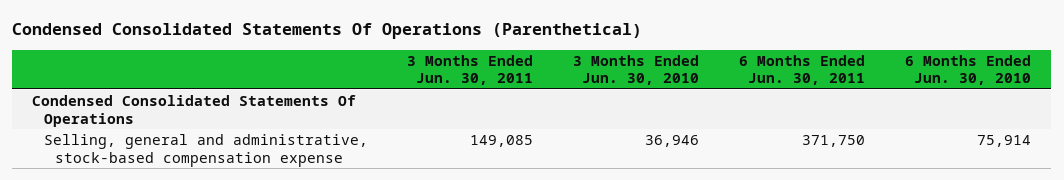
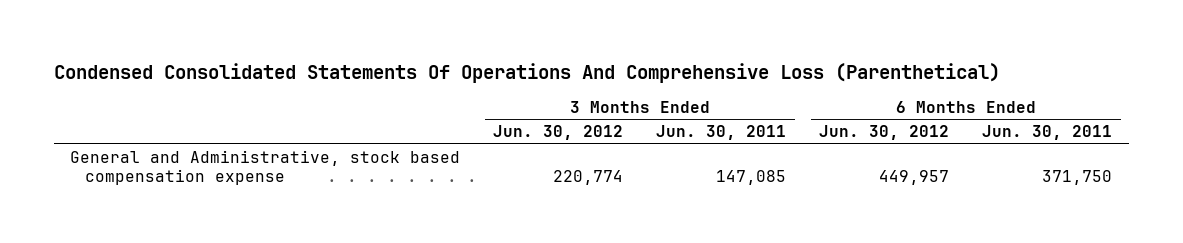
[12,22,643,39] Condensed Consolidated Statements Of Operations (Parenthetical) -> [53,63,1000,84] Condensed Consolidated Statements Of Operations And Comprehensive Loss (Parenthetical)
[573,54,700,86] 3 Months Ended Jun. 30, 2010 -> none
[905,54,1032,86] 6 Months Ended Jun. 30, 2010 -> none
none -> [493,125,624,141] Jun. 30, 2012
none -> [819,125,950,141] Jun. 30, 2012
[32,95,357,127] Condensed Consolidated Statements Of Operations -> none
[43,134,368,167] Selling, general and administrative, stock-based compensation expense -> [70,150,461,186] General and Administrative, stock based compensation expense
[470,135,534,148] 149,085 -> [716,170,787,186] 147,085

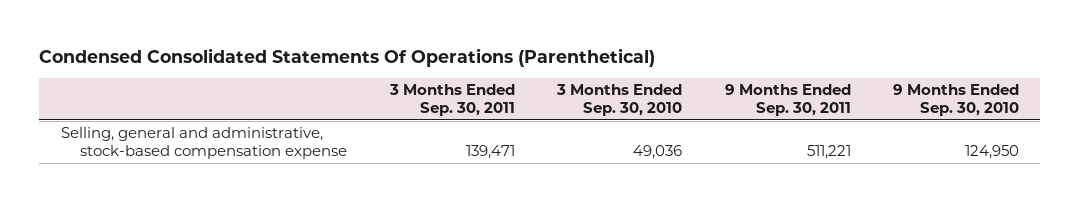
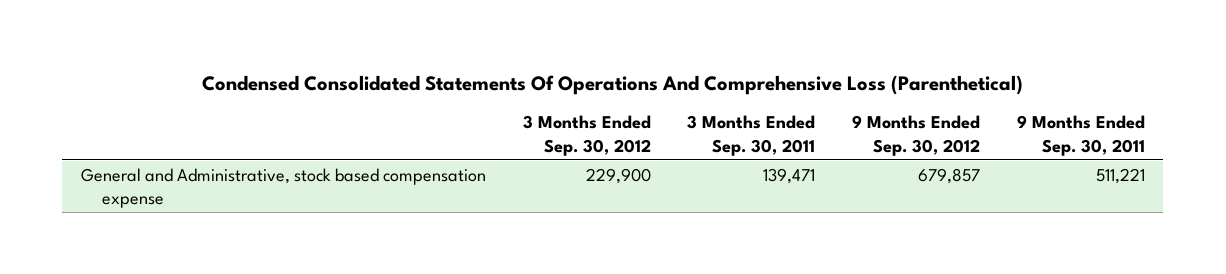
[39,47,656,67] Condensed Consolidated Statements Of Operations (Parenthetical) -> [201,75,1023,96] Condensed Consolidated Statements Of Operations And Comprehensive Loss (Parenthetical)
[556,83,683,117] 3 Months Ended Sep. 30, 2010 -> none
[893,83,1020,117] 9 Months Ended Sep. 30, 2010 -> none
none -> [522,115,651,156] 3 Months Ended Sep. 30, 2012
none -> [852,115,981,156] 9 Months Ended Sep. 30, 2012
[60,126,348,160] Selling, general and administrative, stock-based compensation expense -> [80,167,486,209] General and Administrative, stock based compensation expense

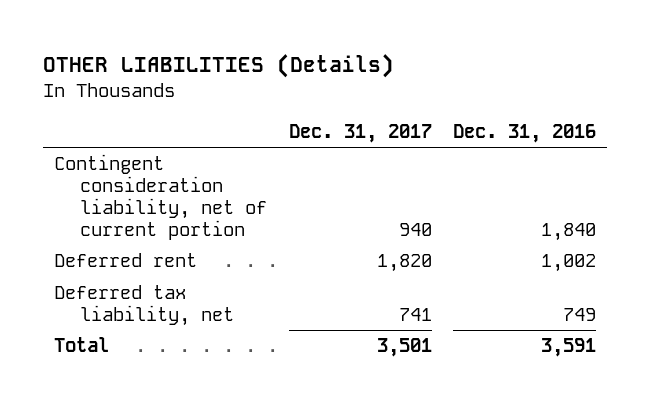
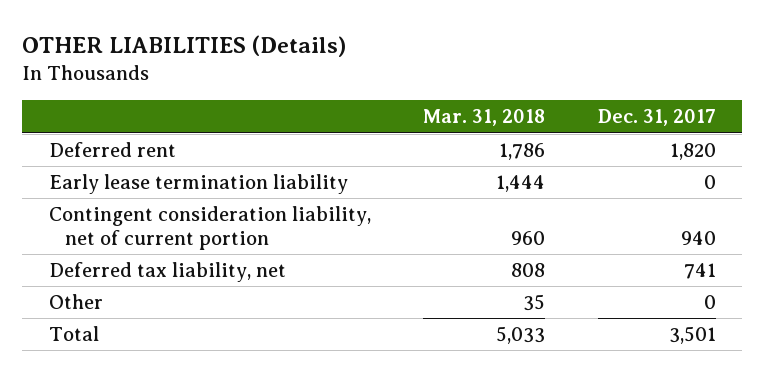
[452,123,596,143] Dec. 31, 2016 -> none
none -> [423,109,546,127] Mar. 31, 2018
none -> [48,174,348,195] Early lease termination liability
[54,154,268,240] Contingent consideration liability, net of current portion -> [48,206,371,250] Contingent consideration liability, net of current portion
none -> [48,294,103,310] Other

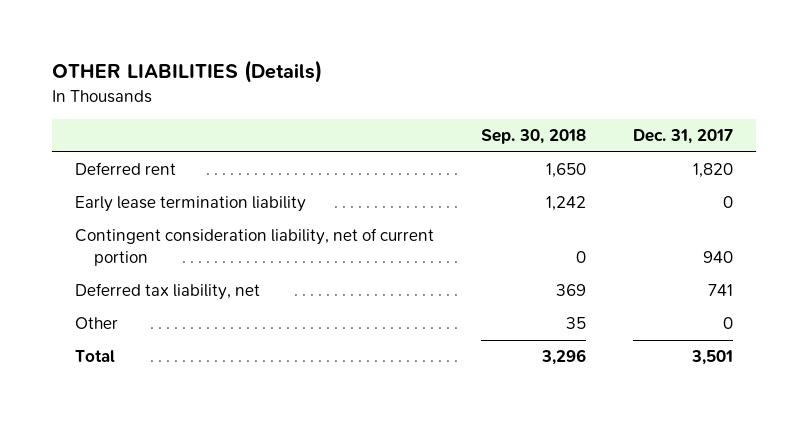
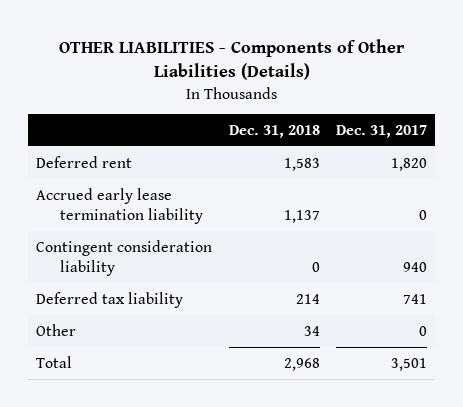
[51,60,322,84] OTHER LIABILITIES (Details) -> [58,38,405,81] OTHER LIABILITIES - Components of Other Liabilities (Details)
[480,129,586,145] Sep. 30, 2018 -> none
none -> [228,125,320,139] Dec. 31, 2018
[75,196,307,213] Early lease termination liability -> [36,187,204,225] Accrued early lease termination liability
[75,228,435,267] Contingent consideration liability, net of current portion -> [36,239,213,277] Contingent consideration liability
[75,283,261,301] Deferred tax liability, net -> [36,291,184,308] Deferred tax liability

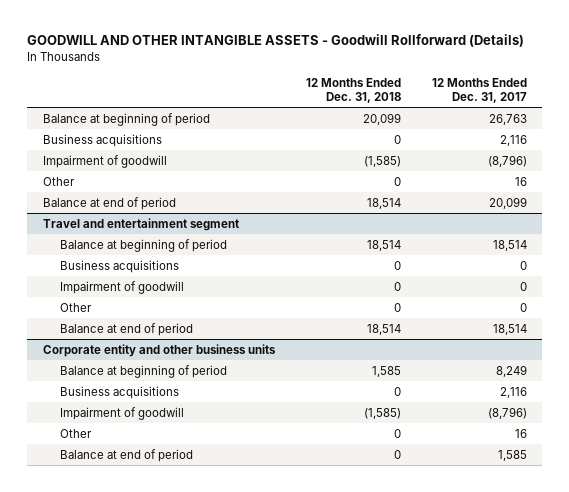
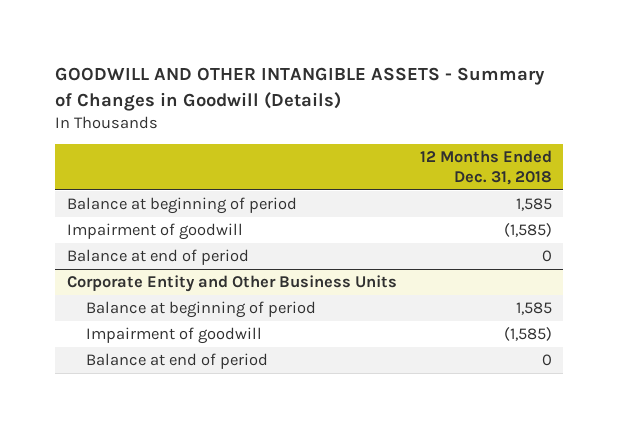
[27,34,525,48] GOODWILL AND OTHER INTANGIBLE ASSETS - Goodwill Rollforward (Details) -> [55,67,546,111] GOODWILL AND OTHER INTANGIBLE ASSETS - Summary of Changes in Goodwill (Details)
[431,77,527,104] 12 Months Ended Dec. 31, 2017 -> none
[42,133,162,147] Business acquisitions -> none
[362,112,401,125] 20,099 -> [515,198,552,212] 1,585
[42,176,75,186] Other -> none
[42,217,239,231] Travel and entertainment segment -> none
[60,238,228,252] Balance at beginning of period -> none
[60,259,180,273] Business acquisitions -> none
[60,280,185,294] Impairment of goodwill -> none
[60,302,93,312] Other -> none
[60,322,194,336] Balance at end of period -> none
[366,197,401,209] 18,514 -> [541,250,552,263] 0
[42,343,276,357] Corporate entity and other business units -> [66,275,397,293] Corporate Entity and Other Business Units
[60,385,180,399] Business acquisitions -> none
[60,428,93,438] Other -> none

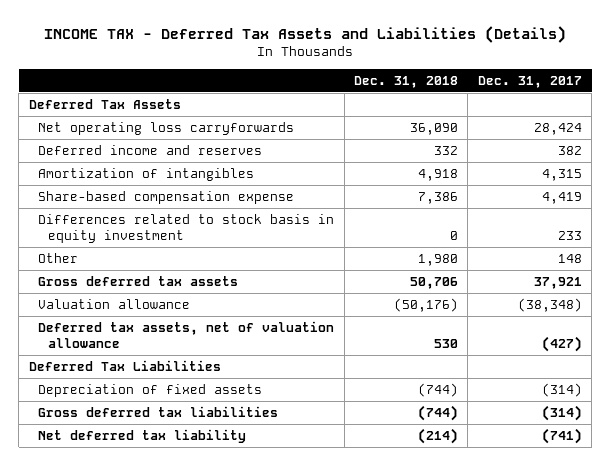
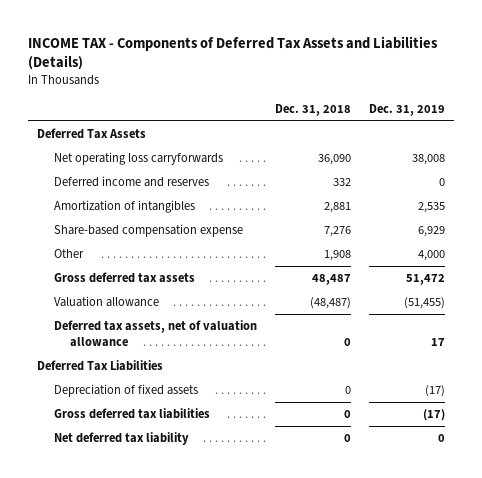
[44,25,567,43] INCOME TAX - Deferred Tax Assets and Liabilities (Details) -> [27,35,438,71] INCOME TAX - Components of Deferred Tax Assets and Liabilities (Details)
[477,76,582,89] Dec. 31, 2017 -> none
none -> [369,104,446,117] Dec. 31, 2019
[38,213,335,244] Differences related to stock basis in equity investment -> none
[417,168,458,181] 4,918 -> [323,202,351,214] 2,881
[417,191,458,204] 7,386 -> [323,226,351,238] 7,276
[417,253,458,266] 1,980 -> [323,250,351,262] 1,908
[409,276,458,289] 50,706 -> [311,274,351,286] 48,487
[393,297,458,312] (50,176) -> [309,297,351,310] (48,487)
[433,339,458,349] 530 -> [343,337,351,346] 0
[417,382,458,397] (744) -> [344,386,351,395] 0
[417,404,458,421] (744) -> [343,410,351,419] 0
[417,427,458,444] (214) -> [343,434,351,443] 0

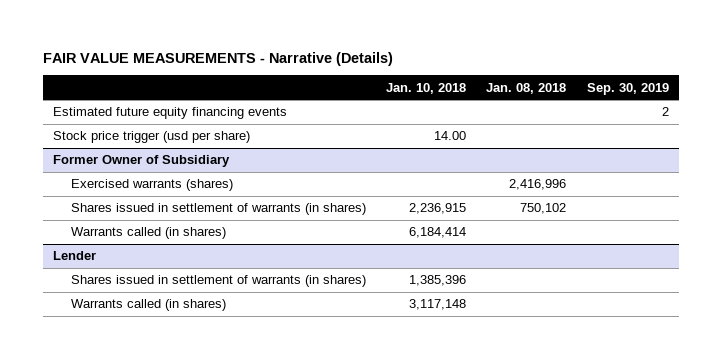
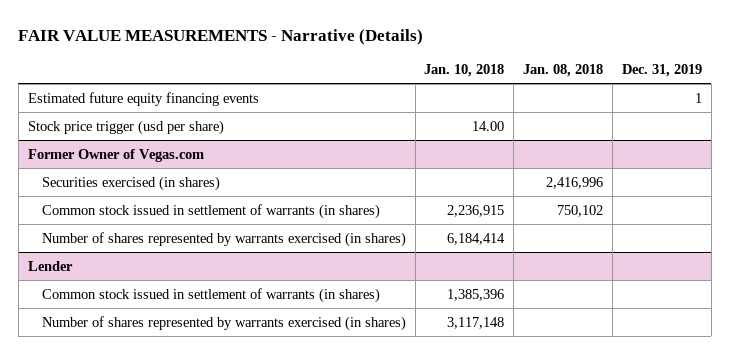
[586,82,669,95] Sep. 30, 2019 -> none
none -> [621,64,702,78] Dec. 31, 2019
[52,155,230,168] Former Owner of Subsidiary -> [27,148,204,162] Former Owner of Vegas.com
[70,179,233,192] Exercised warrants (shares) -> [41,175,220,191] Securities exercised (in shares)
[70,203,366,216] Shares issued in settlement of warrants (in shares) -> [41,203,380,219] Common stock issued in settlement of warrants (in shares)
[70,227,226,240] Warrants called (in shares) -> [41,231,406,247] Number of shares represented by warrants exercised (in shares)
[70,275,366,288] Shares issued in settlement of warrants (in shares) -> [41,287,380,303] Common stock issued in settlement of warrants (in shares)
[70,299,226,312] Warrants called (in shares) -> [41,315,406,331] Number of shares represented by warrants exercised (in shares)

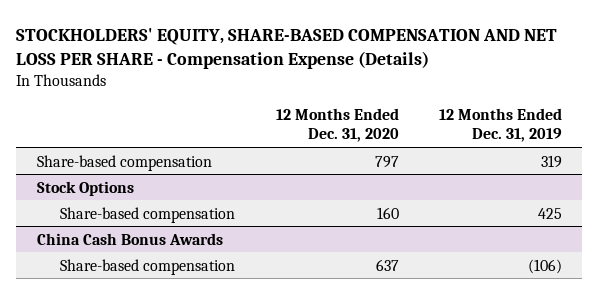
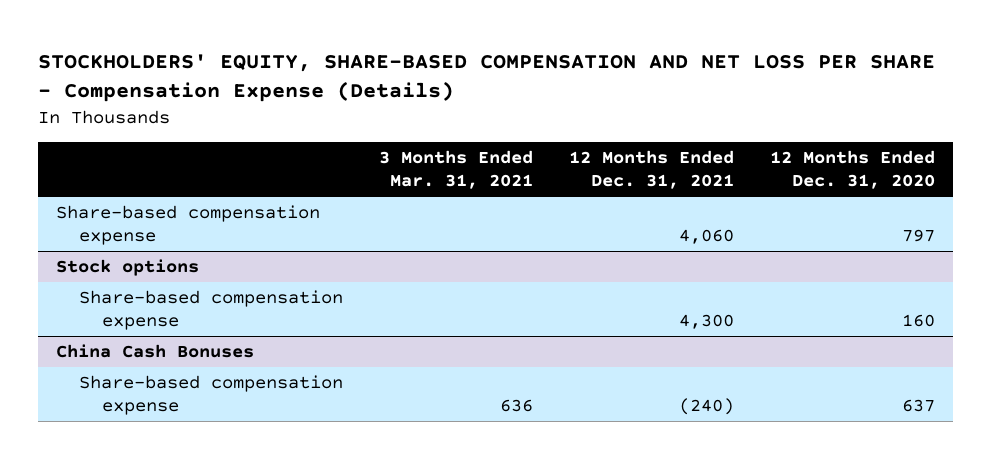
[439,107,563,143] 12 Months Ended Dec. 31, 2019 -> none
none -> [378,150,533,190] 3 Months Ended Mar. 31, 2021
none -> [568,150,734,190] 12 Months Ended Dec. 31, 2021
[36,154,212,171] Share-based compensation -> [55,205,320,246] Share-based compensation expense
[36,180,134,196] Stock Options -> [55,259,199,277] Stock options
[60,206,236,223] Share-based compensation -> [79,290,344,331] Share-based compensation expense
[36,232,223,245] China Cash Bonus Awards -> [55,344,254,359] China Cash Bonuses
[60,258,236,275] Share-based compensation -> [79,375,344,416] Share-based compensation expense

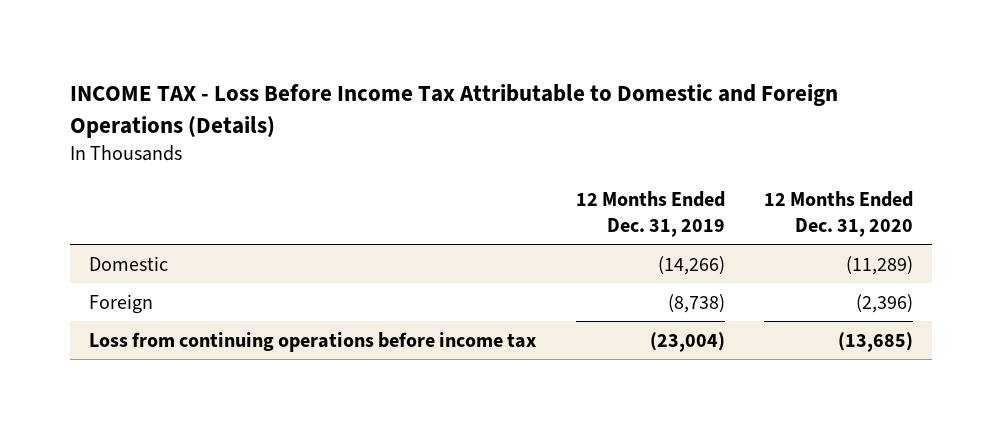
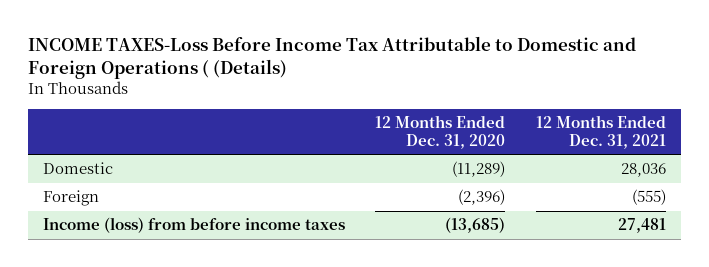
[69,84,838,138] INCOME TAX - Loss Before Income Tax Attributable to Domestic and Foreign Operations (Details) -> [28,36,637,80] INCOME TAXES-Loss Before Income Tax Attributable to Domestic and Foreign Operations ( (Details)
[575,190,725,237] 12 Months Ended Dec. 31, 2019 -> none
none -> [535,115,666,149] 12 Months Ended Dec. 31, 2021
[89,331,537,352] Loss from continuing operations before income tax -> [43,217,346,234] Income (loss) from before income taxes

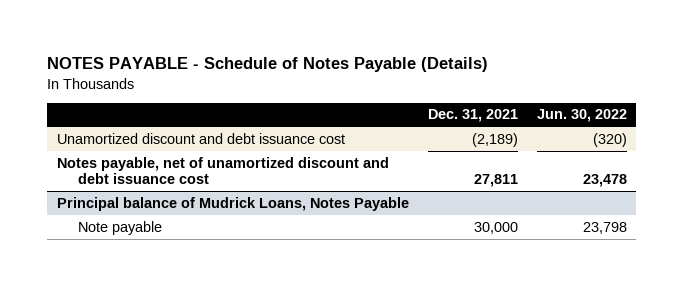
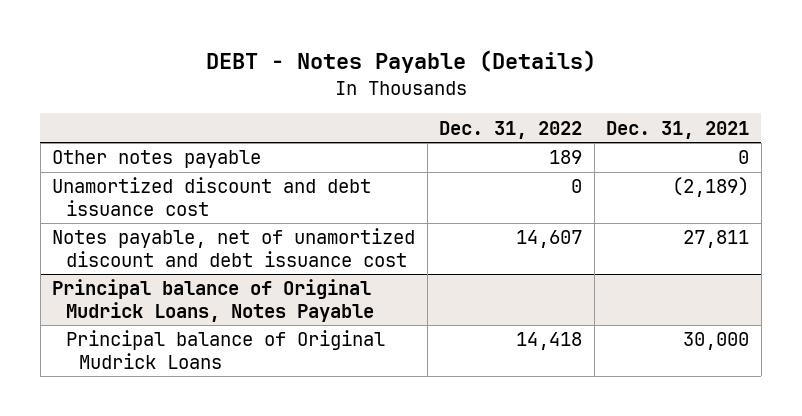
[47,57,489,73] NOTES PAYABLE - Schedule of Notes Payable (Details) -> [205,50,596,74] DEBT - Notes Payable (Details)
[536,109,627,123] Jun. 30, 2022 -> none
none -> [439,120,583,139] Dec. 31, 2022
none -> [52,150,262,169] Other notes payable
[56,196,409,211] Principal balance of Mudrick Loans, Notes Payable -> [52,279,374,322] Principal balance of Original Mudrick Loans, Notes Payable
[78,220,163,235] Note payable -> [65,330,385,369] Principal balance of Original Mudrick Loans

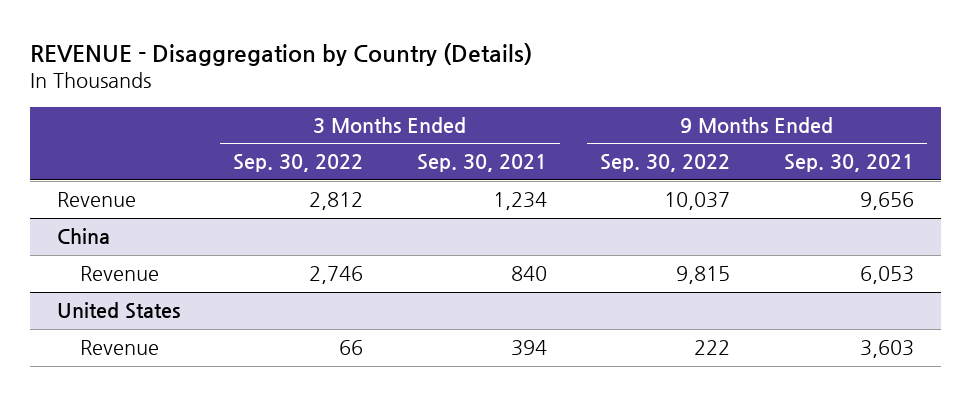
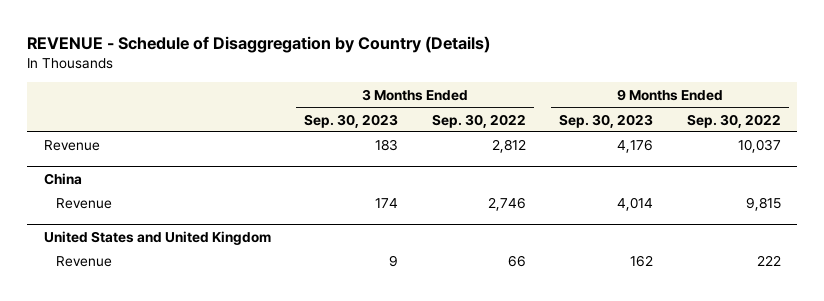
[30,42,533,66] REVENUE - Disaggregation by Country (Details) -> [26,35,490,53] REVENUE - Schedule of Disaggregation by Country (Details)
[416,154,547,173] Sep. 30, 2021 -> none
[783,154,914,173] Sep. 30, 2021 -> none
none -> [304,113,399,128] Sep. 30, 2023
none -> [559,113,654,128] Sep. 30, 2023
[56,302,180,320] United States -> [43,230,271,245] United States and United Kingdom

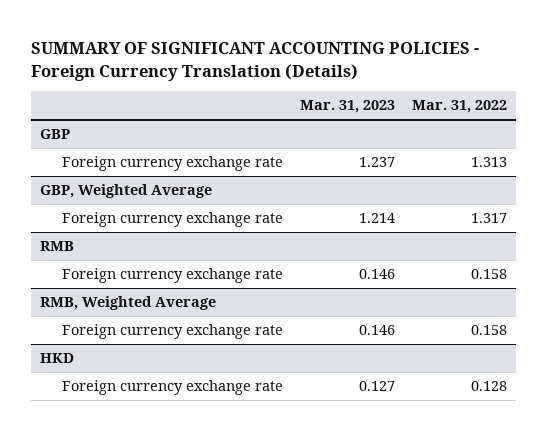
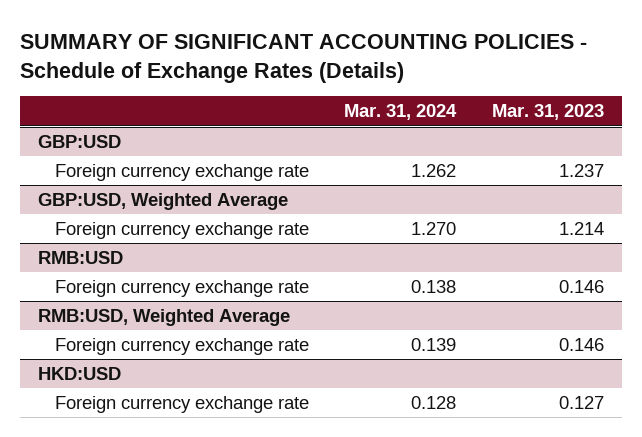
[31,41,480,81] SUMMARY OF SIGNIFICANT ACCOUNTING POLICIES - Foreign Currency Translation (Details) -> [20,34,588,83] SUMMARY OF SIGNIFICANT ACCOUNTING POLICIES - Schedule of Exchange Rates (Details)
[412,100,508,114] Mar. 31, 2022 -> none
none -> [344,104,458,121] Mar. 31, 2024
[39,129,70,140] GBP -> [38,134,122,148] GBP:USD
[39,184,212,199] GBP, Weighted Average -> [38,192,289,210] GBP:USD, Weighted Average
[39,241,74,252] RMB -> [38,250,124,264] RMB:USD
[39,296,216,311] RMB, Weighted Average -> [38,308,291,326] RMB:USD, Weighted Average
[39,353,74,364] HKD -> [38,366,122,380] HKD:USD

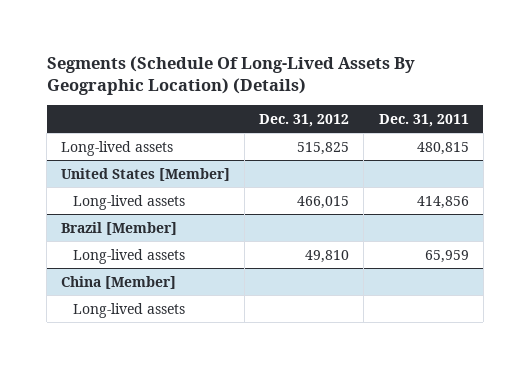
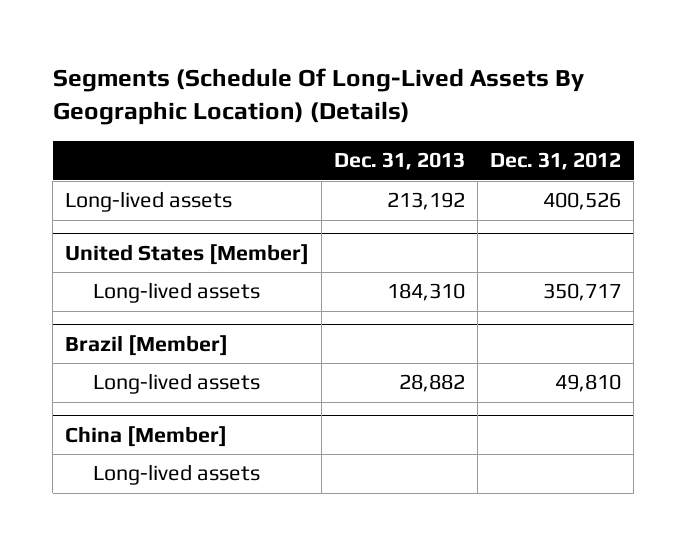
[378,113,469,127] Dec. 31, 2011 -> none
none -> [334,152,466,171] Dec. 31, 2013
[297,141,350,155] 515,825 -> [543,192,622,211] 400,526
[297,195,350,209] 466,015 -> [543,283,622,302] 350,717

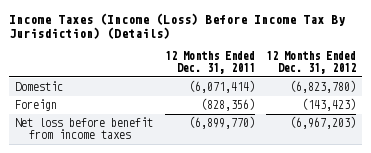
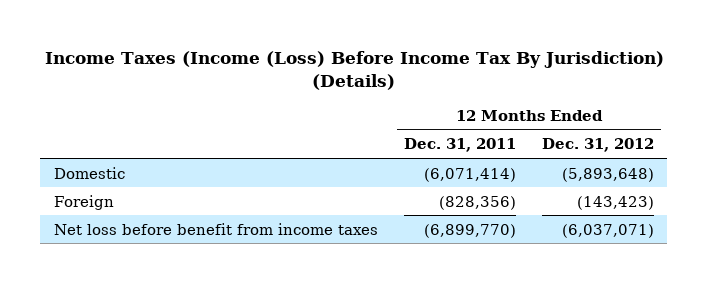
[290,80,357,94] (6,823,780) -> [562,167,655,182] (5,893,648)
[290,116,357,130] (6,967,203) -> [562,223,655,238] (6,037,071)

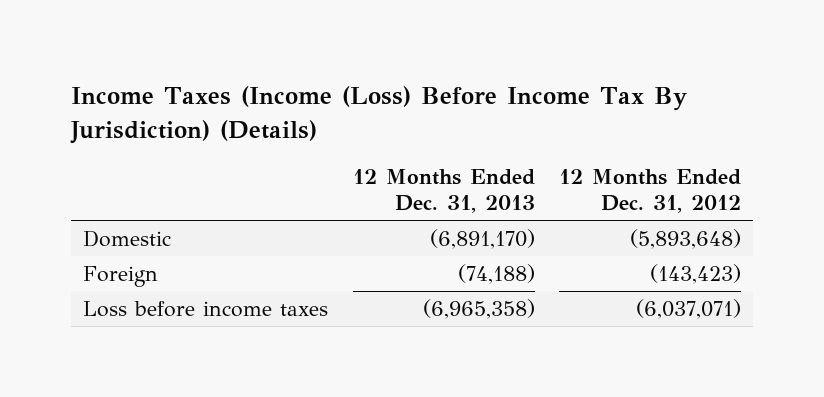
[403,138,516,153] Dec. 31, 2011 -> none
none -> [352,169,535,214] 12 Months Ended Dec. 31, 2013
[53,222,378,235] Net loss before benefit from income taxes -> [83,300,329,317] Loss before income taxes

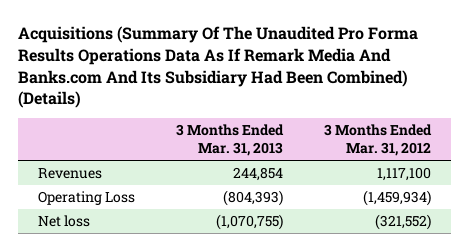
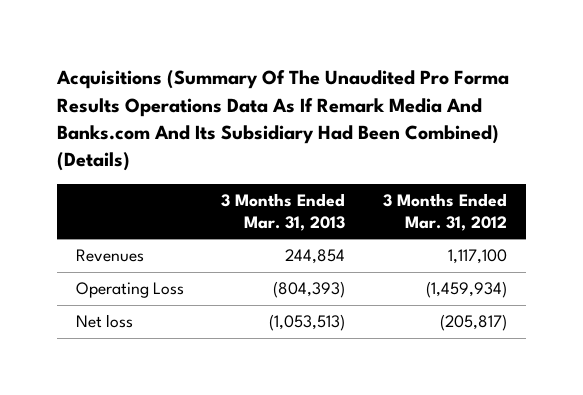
[216,214,284,231] (1,070,755) -> [269,314,346,332] (1,053,513)
[374,214,431,231] (321,552) -> [440,314,508,332] (205,817)

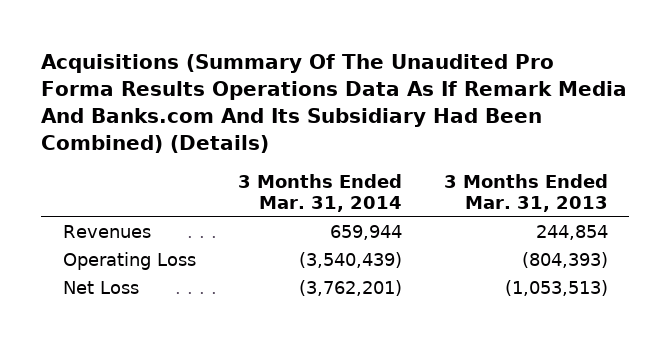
[383,192,508,231] 3 Months Ended Mar. 31, 2012 -> none
none -> [237,174,402,213] 3 Months Ended Mar. 31, 2014
[75,314,133,329] Net loss -> [62,281,139,295] Net Loss

